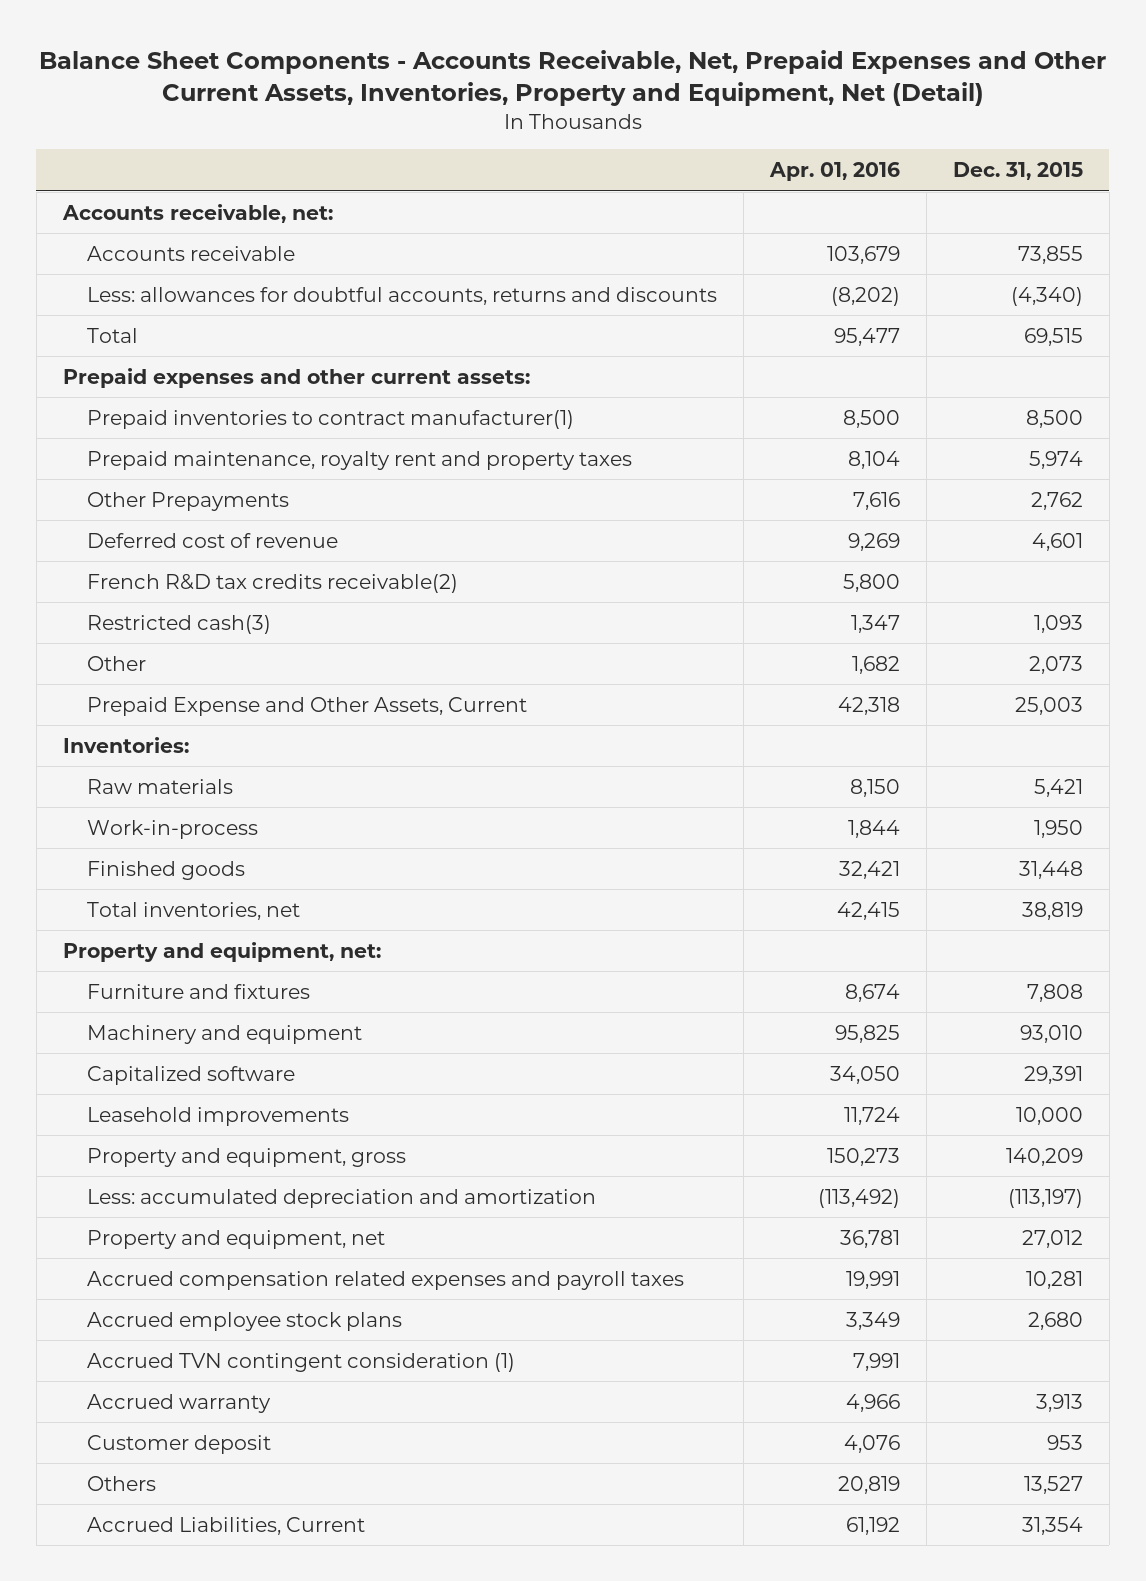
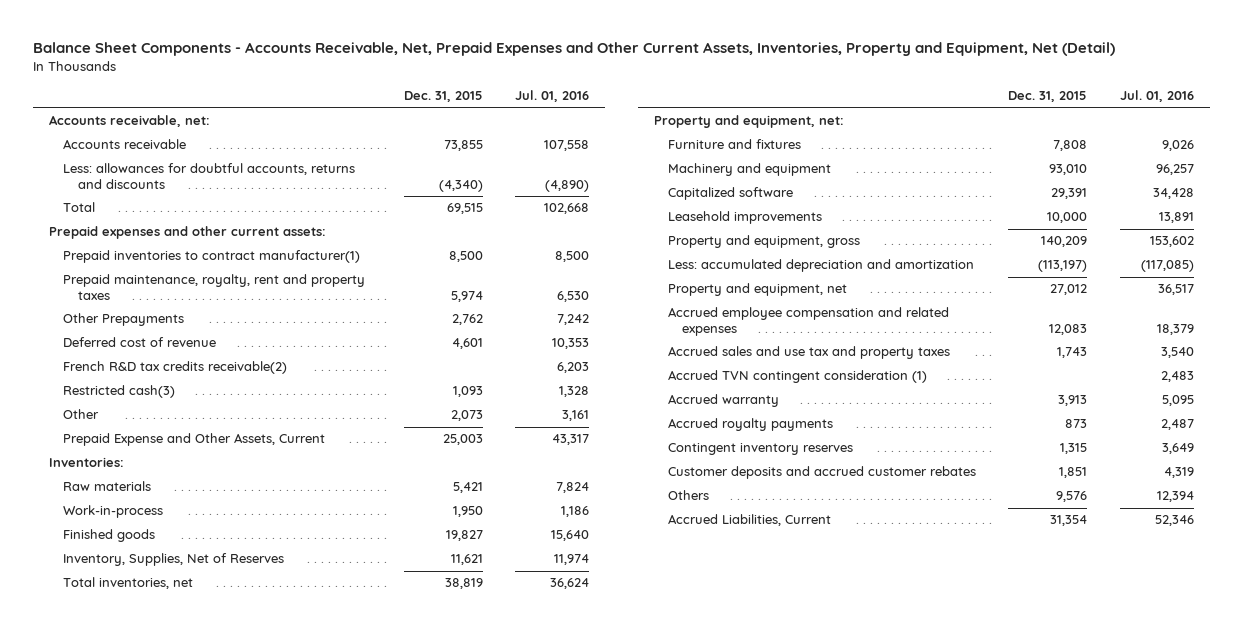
[769,162,901,182] Apr. 01, 2016 -> none
none -> [514,90,589,103] Jul. 01, 2016
[87,450,633,470] Prepaid maintenance, royalty rent and property taxes -> [63,274,366,300] Prepaid maintenance, royalty, rent and property taxes
[1019,860,1084,879] 31,448 -> [445,530,483,542] 19,827
none -> [63,553,285,567] Inventory, Supplies, Net of Reserves
[87,1311,403,1331] Accrued employee stock plans -> none
[87,1270,685,1290] Accrued compensation related expenses and payroll taxes -> [668,307,950,336] Accrued employee compensation and related expenses
[1026,1270,1084,1289] 10,281 -> [1049,323,1088,335] 12,083
none -> [668,346,951,360] Accrued sales and use tax and property taxes
none -> [668,418,834,432] Accrued royalty payments
none -> [668,443,854,456] Contingent inventory reserves
[87,1434,272,1454] Customer deposit -> [668,466,977,480] Customer deposits and accrued customer rebates
[1047,1434,1084,1450] 953 -> [1059,467,1088,479] 1,851
[1024,1475,1084,1494] 13,527 -> [1056,491,1088,503] 9,576

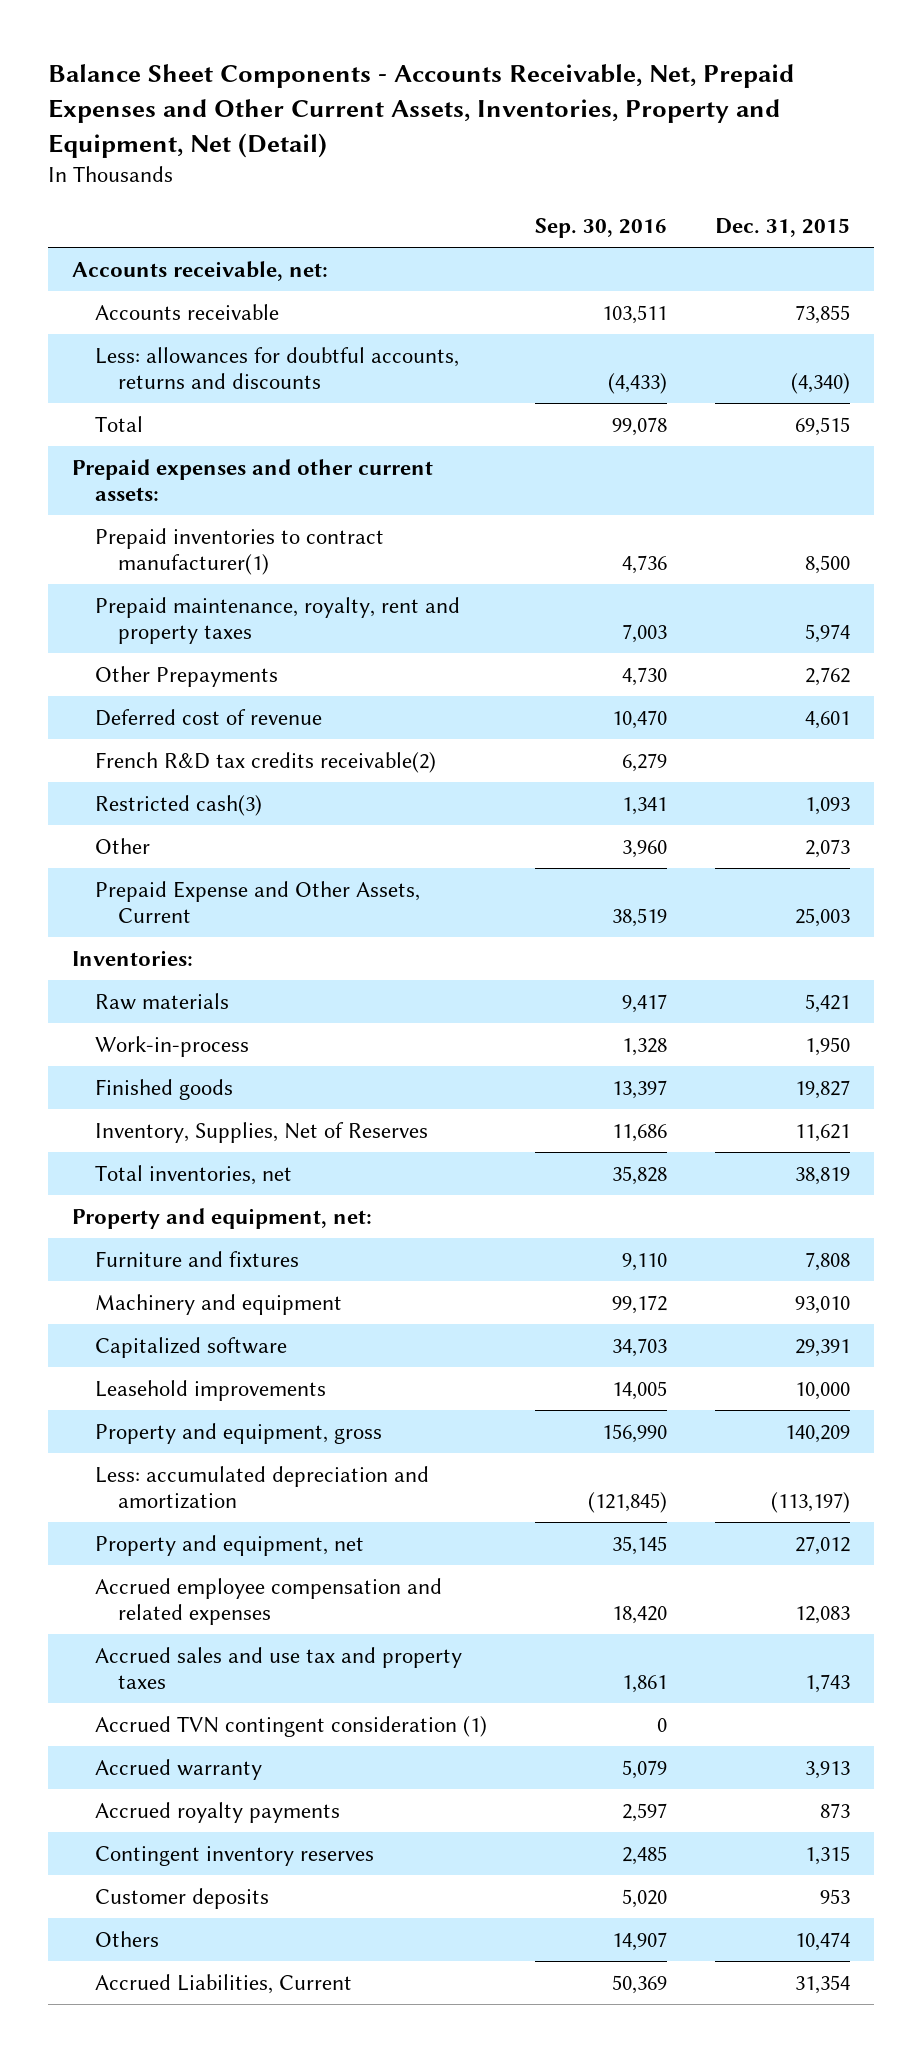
[514,90,589,103] Jul. 01, 2016 -> none
none -> [535,218,668,239] Sep. 30, 2016
[668,466,977,480] Customer deposits and accrued customer rebates -> [94,1887,269,1909] Customer deposits
[1059,467,1088,479] 1,851 -> [820,1888,851,1904] 953
[1056,491,1088,503] 9,576 -> [795,1931,851,1951] 10,474

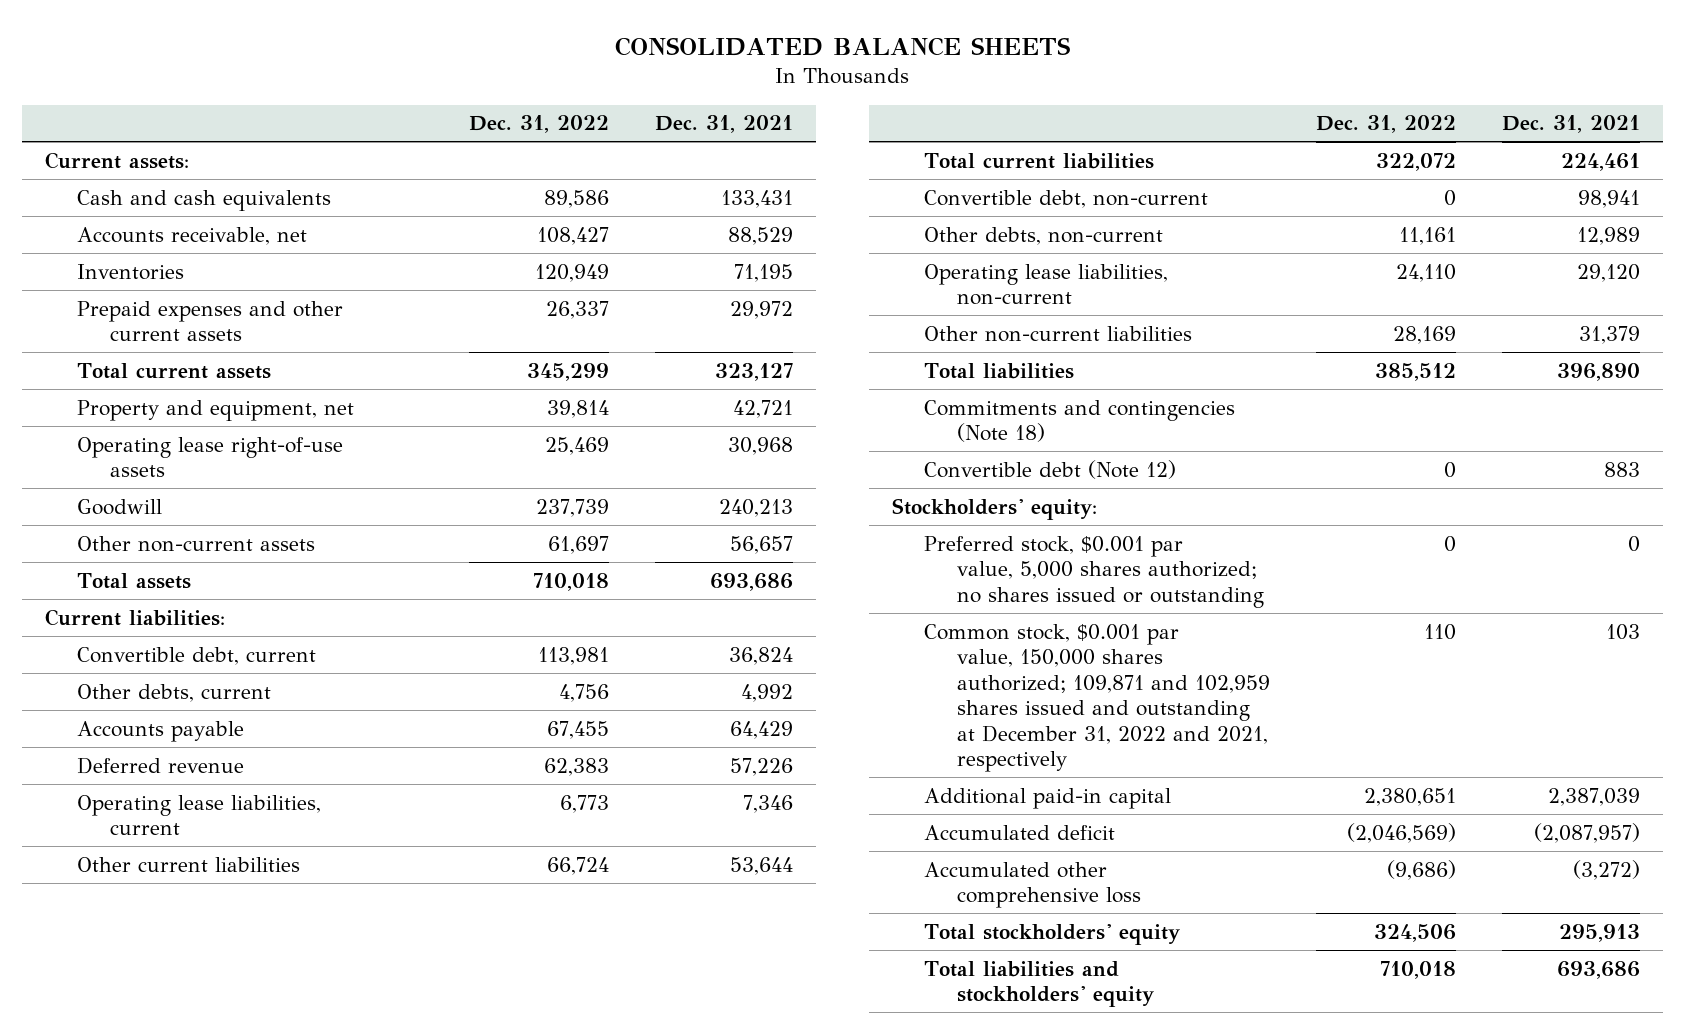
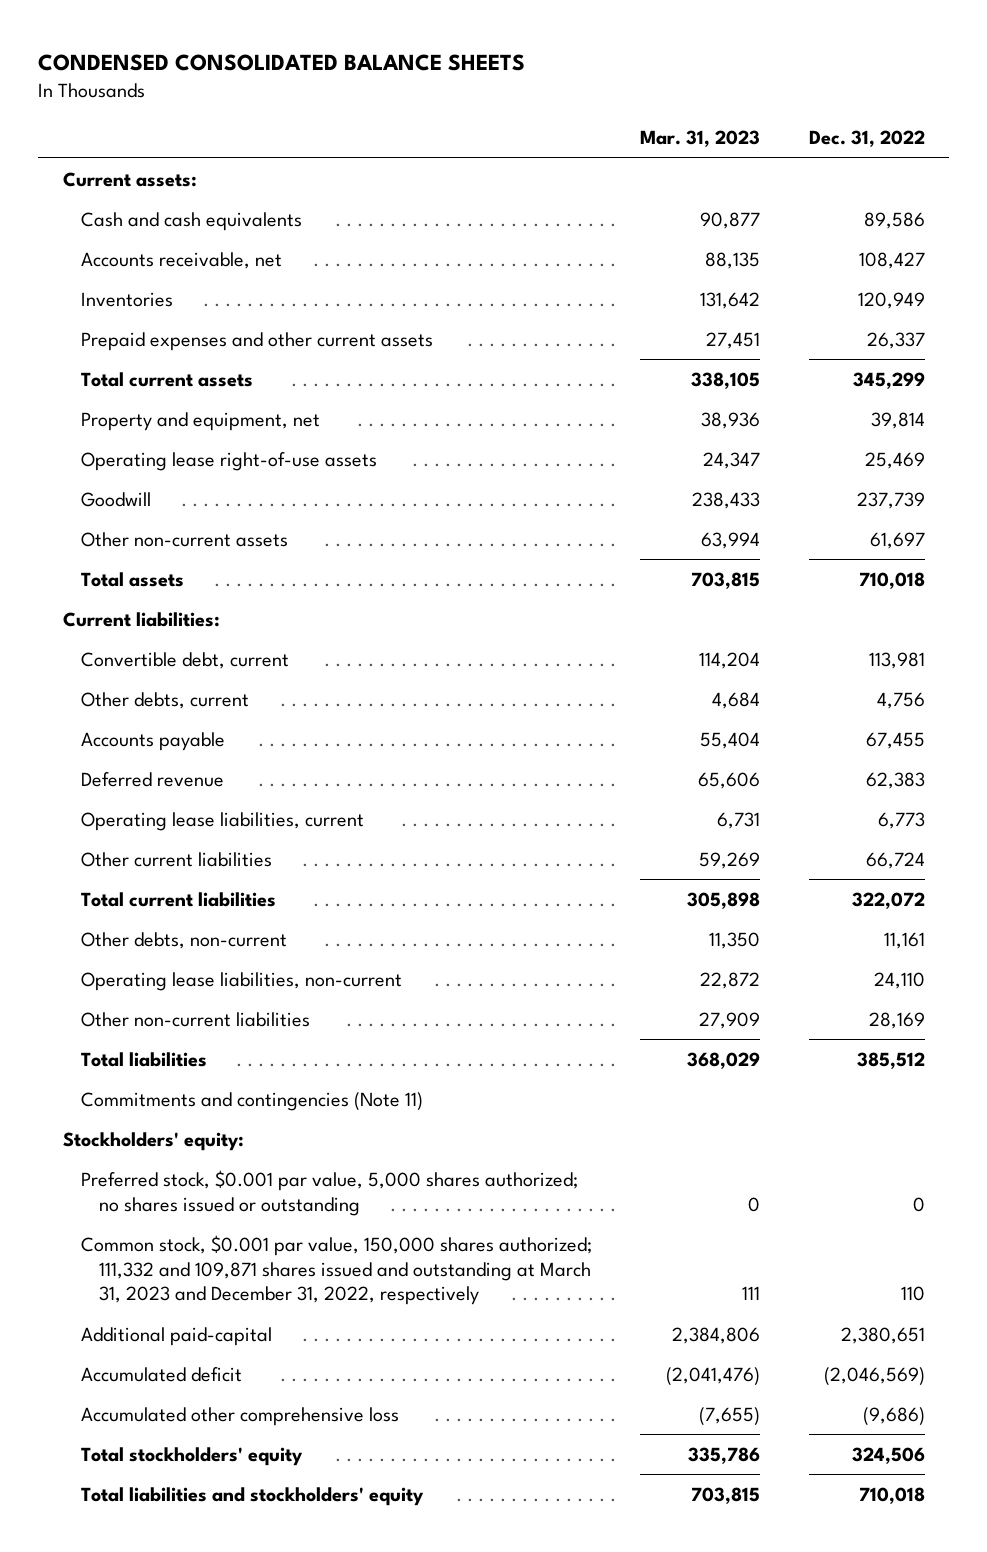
[615,36,1071,56] CONSOLIDATED BALANCE SHEETS -> [38,53,526,71] CONDENSED CONSOLIDATED BALANCE SHEETS
[654,115,793,134] Dec. 31, 2021 -> none
none -> [640,129,761,147] Mar. 31, 2023
[924,189,1209,208] Convertible debt, non-current -> none
[924,459,1177,479] Convertible debt (Note 12) -> none
[924,399,1236,443] Commitments and contingencies (Note 18) -> [80,1091,423,1111] Commitments and contingencies (Note 11)
[924,623,1270,773] Common stock, $0.001 par value, 150,000 shares authorized; 109,871 and 102,959 shares issued and outstanding at December 31, 2022 and 2021, respectively -> [80,1234,592,1306] Common stock, $0.001 par value, 150,000 shares authorized; 111,332 and 109,871 shares issued and outstanding at March 31, 2023 and December 31, 2022, respectively
[924,787,1172,809] Additional paid-in capital -> [80,1326,272,1346] Additional paid-capital

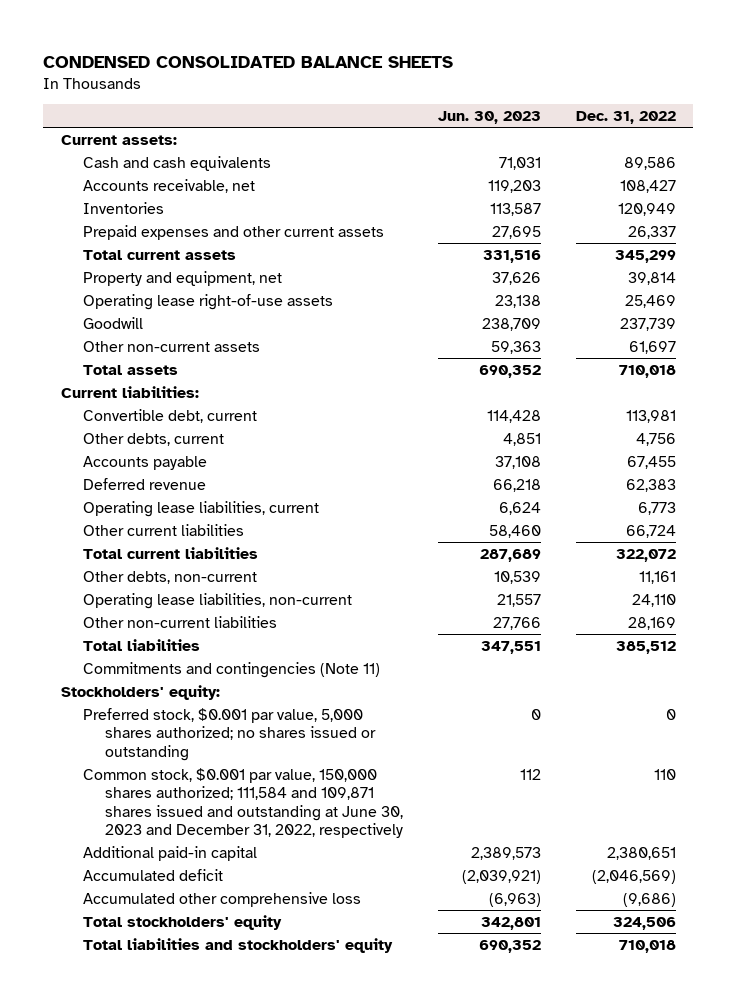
[640,129,761,147] Mar. 31, 2023 -> none
none -> [437,110,541,124] Jun. 30, 2023
[80,1234,592,1306] Common stock, $0.001 par value, 150,000 shares authorized; 111,332 and 109,871 shares issued and outstanding at March 31, 2023 and December 31, 2022, respectively -> [82,767,403,839] Common stock, $0.001 par value, 150,000 shares authorized; 111,584 and 109,871 shares issued and outstanding at June 30, 2023 and December 31, 2022, respectively
[80,1326,272,1346] Additional paid-capital -> [82,845,257,861] Additional paid-in capital

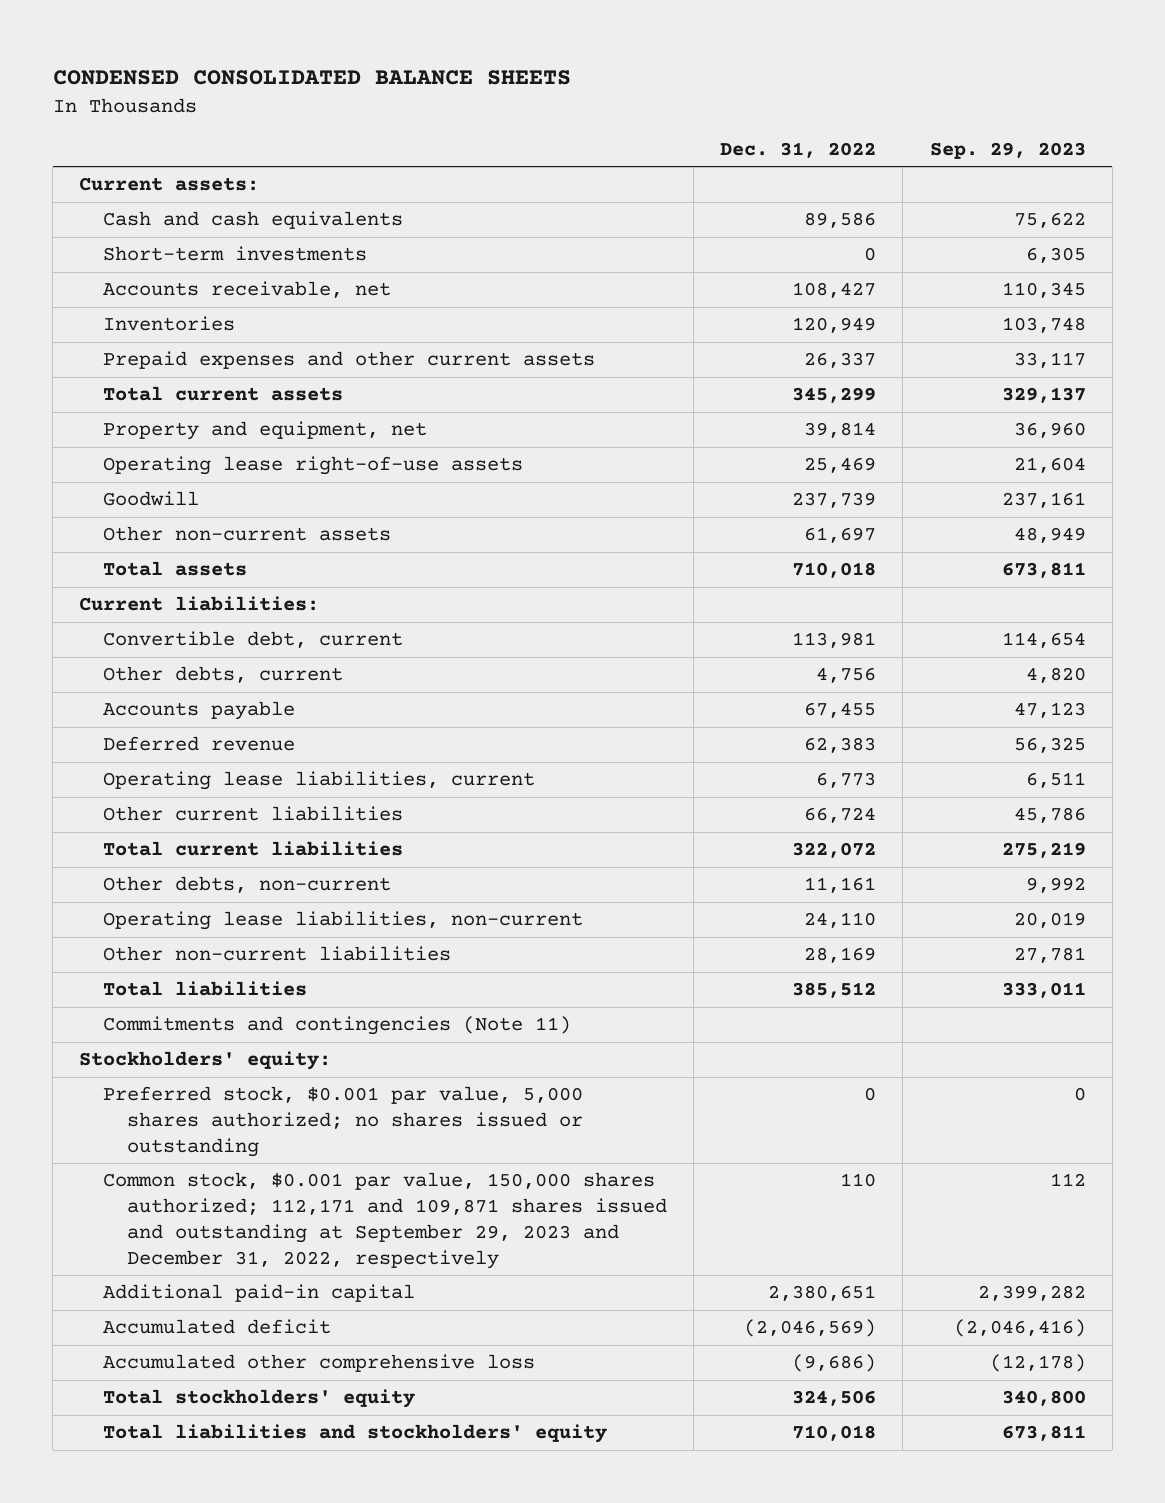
[437,110,541,124] Jun. 30, 2023 -> none
none -> [929,141,1086,159] Sep. 29, 2023
none -> [103,246,368,262] Short-term investments
[82,767,403,839] Common stock, $0.001 par value, 150,000 shares authorized; 111,584 and 109,871 shares issued and outstanding at June 30, 2023 and December 31, 2022, respectively -> [103,1172,667,1269] Common stock, $0.001 par value, 150,000 shares authorized; 112,171 and 109,871 shares issued and outstanding at September 29, 2023 and December 31, 2022, respectively

